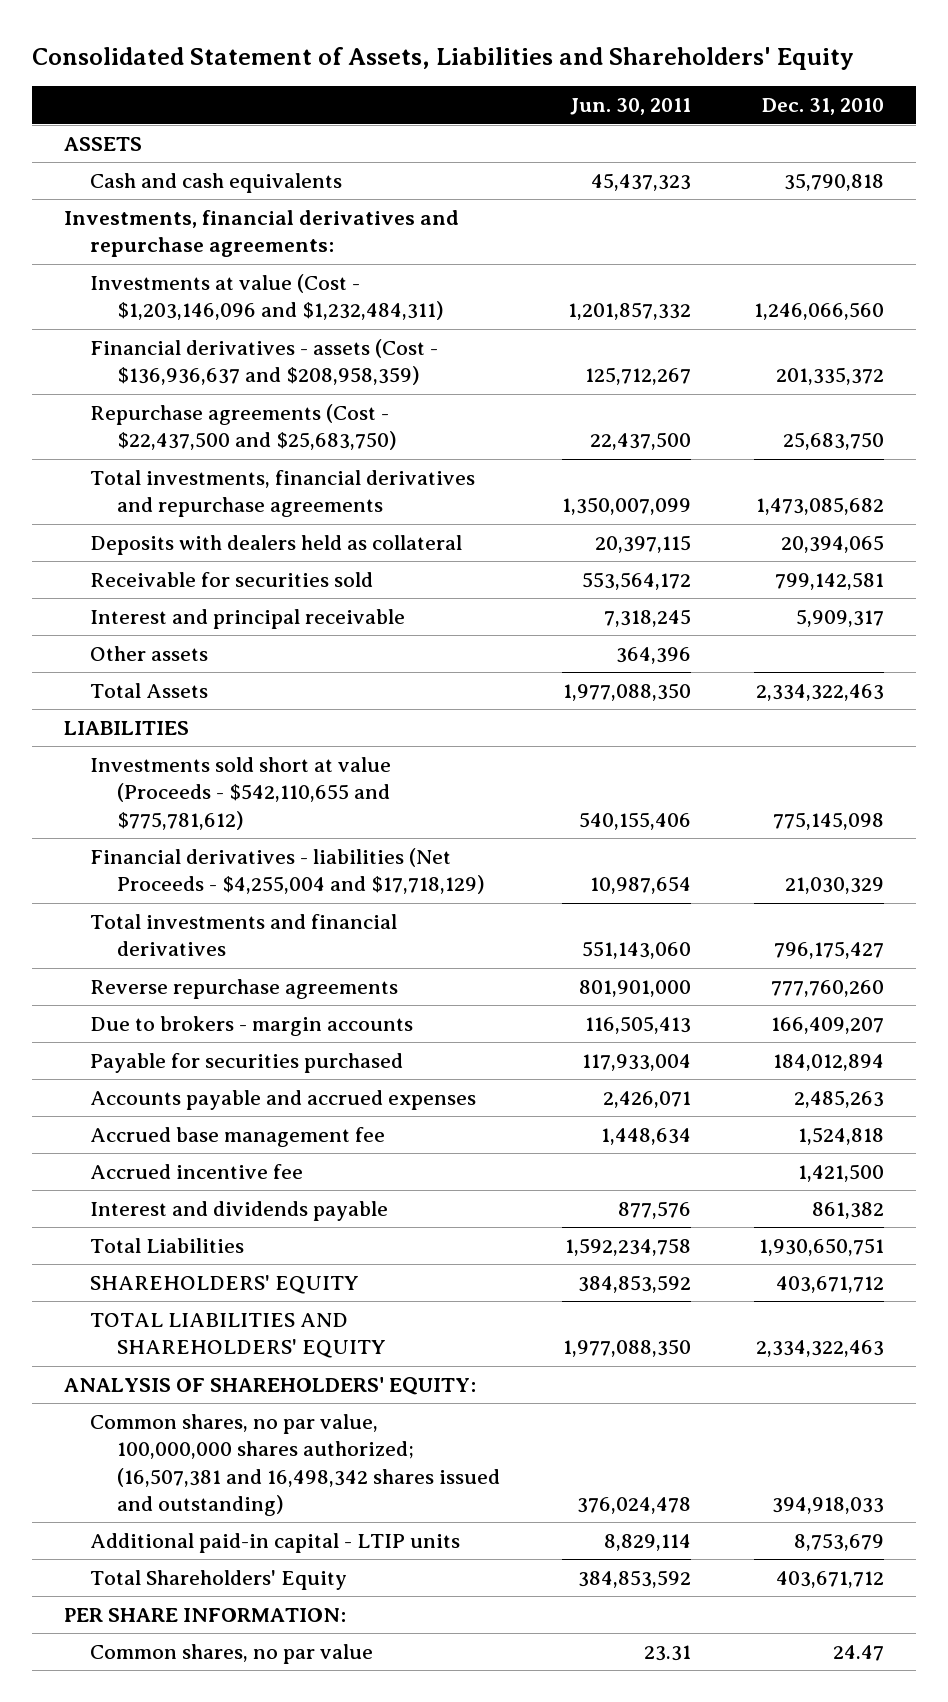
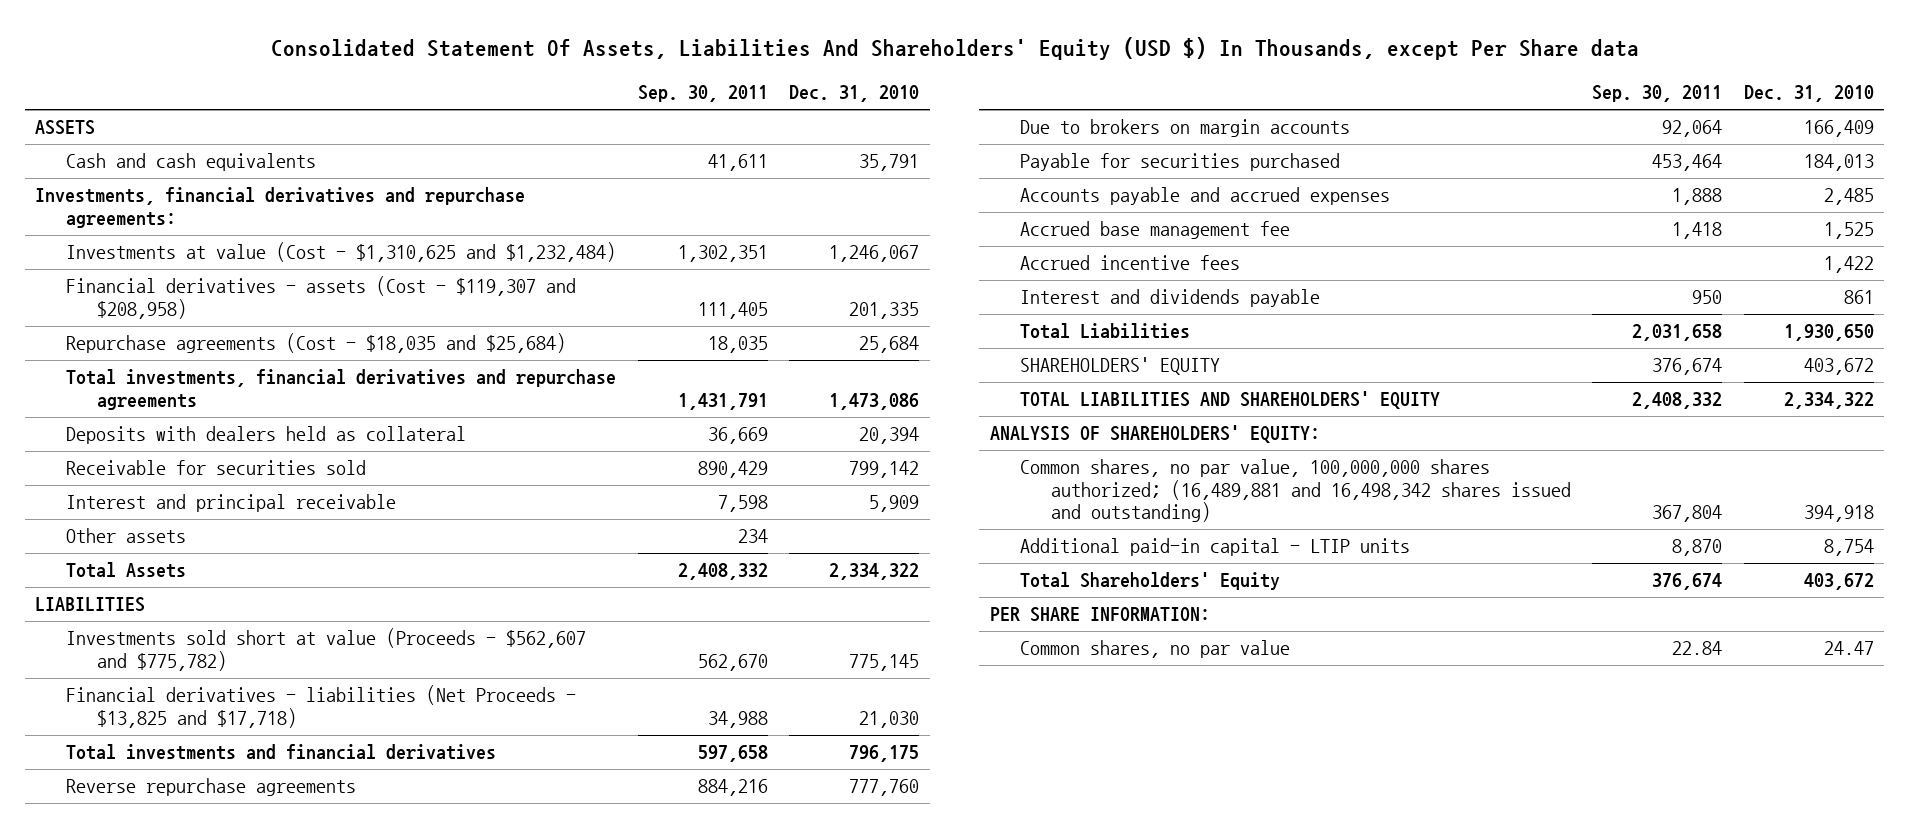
[32,46,855,70] Consolidated Statement of Assets, Liabilities and Shareholders' Equity -> [270,37,1639,61] Consolidated Statement Of Assets, Liabilities And Shareholders' Equity (USD $) In Thousands, except Per Share data
[570,98,692,116] Jun. 30, 2011 -> none
none -> [638,85,769,103] Sep. 30, 2011
[784,172,885,191] 35,790,818 -> [859,154,920,172] 35,791
[90,273,444,321] Investments at value (Cost - $1,203,146,096 and $1,232,484,311) -> [66,242,617,263] Investments at value (Cost - $1,310,625 and $1,232,484)
[754,302,885,321] 1,246,066,560 -> [829,245,920,263] 1,246,067
[90,338,439,386] Financial derivatives - assets (Cost - $136,936,637 and $208,958,359) -> [66,276,577,319] Financial derivatives - assets (Cost - $119,307 and $208,958)
[776,367,885,386] 201,335,372 -> [849,301,920,319] 201,335
[90,403,397,451] Repurchase agreements (Cost - $22,437,500 and $25,683,750) -> [66,333,567,354] Repurchase agreements (Cost - $18,035 and $25,684)
[783,432,885,451] 25,683,750 -> [859,336,920,354] 25,684
[756,497,885,516] 1,473,085,682 -> [829,392,920,410] 1,473,086
[781,534,885,553] 20,394,065 -> [859,427,920,445] 20,394
[775,571,885,590] 799,142,581 -> [849,461,920,479] 799,142
[796,608,885,627] 5,909,317 -> [869,495,920,513] 5,909
[756,683,885,701] 2,334,322,463 -> [829,563,920,581] 2,334,322
[90,756,392,830] Investments sold short at value (Proceeds - $542,110,655 and $775,781,612) -> [66,628,587,671] Investments sold short at value (Proceeds - $562,607 and $775,782)
[773,811,885,830] 775,145,098 -> [849,653,920,671] 775,145
[90,847,485,895] Financial derivatives - liabilities (Net Proceeds - $4,255,004 and $17,718,129) -> [66,685,577,728] Financial derivatives - liabilities (Net Proceeds - $13,825 and $17,718)
[785,877,885,895] 21,030,329 -> [859,710,920,728] 21,030
[774,941,885,960] 796,175,427 -> [849,745,920,763] 796,175
[771,979,885,997] 777,760,260 -> [849,779,920,797] 777,760
[90,1015,414,1036] Due to brokers - margin accounts -> [1020,119,1351,138] Due to brokers on margin accounts
[771,1016,885,1034] 166,409,207 -> [1803,120,1874,138] 166,409
[773,1053,885,1071] 184,012,894 -> [1803,154,1874,172] 184,013
[794,1089,885,1108] 2,485,263 -> [1823,188,1874,206] 2,485
[798,1126,885,1145] 1,524,818 -> [1823,222,1874,240] 1,525
[90,1163,304,1179] Accrued incentive fee -> [1020,255,1241,271] Accrued incentive fees
[798,1163,885,1182] 1,421,500 -> [1823,256,1874,274] 1,422
[812,1201,885,1219] 861,382 -> [1843,290,1874,305] 861
[759,1237,885,1256] 1,930,650,751 -> [1783,324,1874,342] 1,930,650
[776,1275,885,1293] 403,671,712 -> [1803,358,1874,376] 403,672
[756,1340,885,1358] 2,334,322,463 -> [1783,392,1874,410] 2,334,322
[90,1413,500,1516] Common shares, no par value, 100,000,000 shares authorized; (16,507,381 and 16,498,342 shares issued and outstanding) -> [1020,459,1572,523] Common shares, no par value, 100,000,000 shares authorized; (16,489,881 and 16,498,342 shares issued and outstanding)
[772,1496,885,1514] 394,918,033 -> [1803,505,1874,523] 394,918
[794,1532,885,1551] 8,753,679 -> [1823,539,1874,557] 8,754
[776,1570,885,1588] 403,671,712 -> [1803,573,1874,591] 403,672

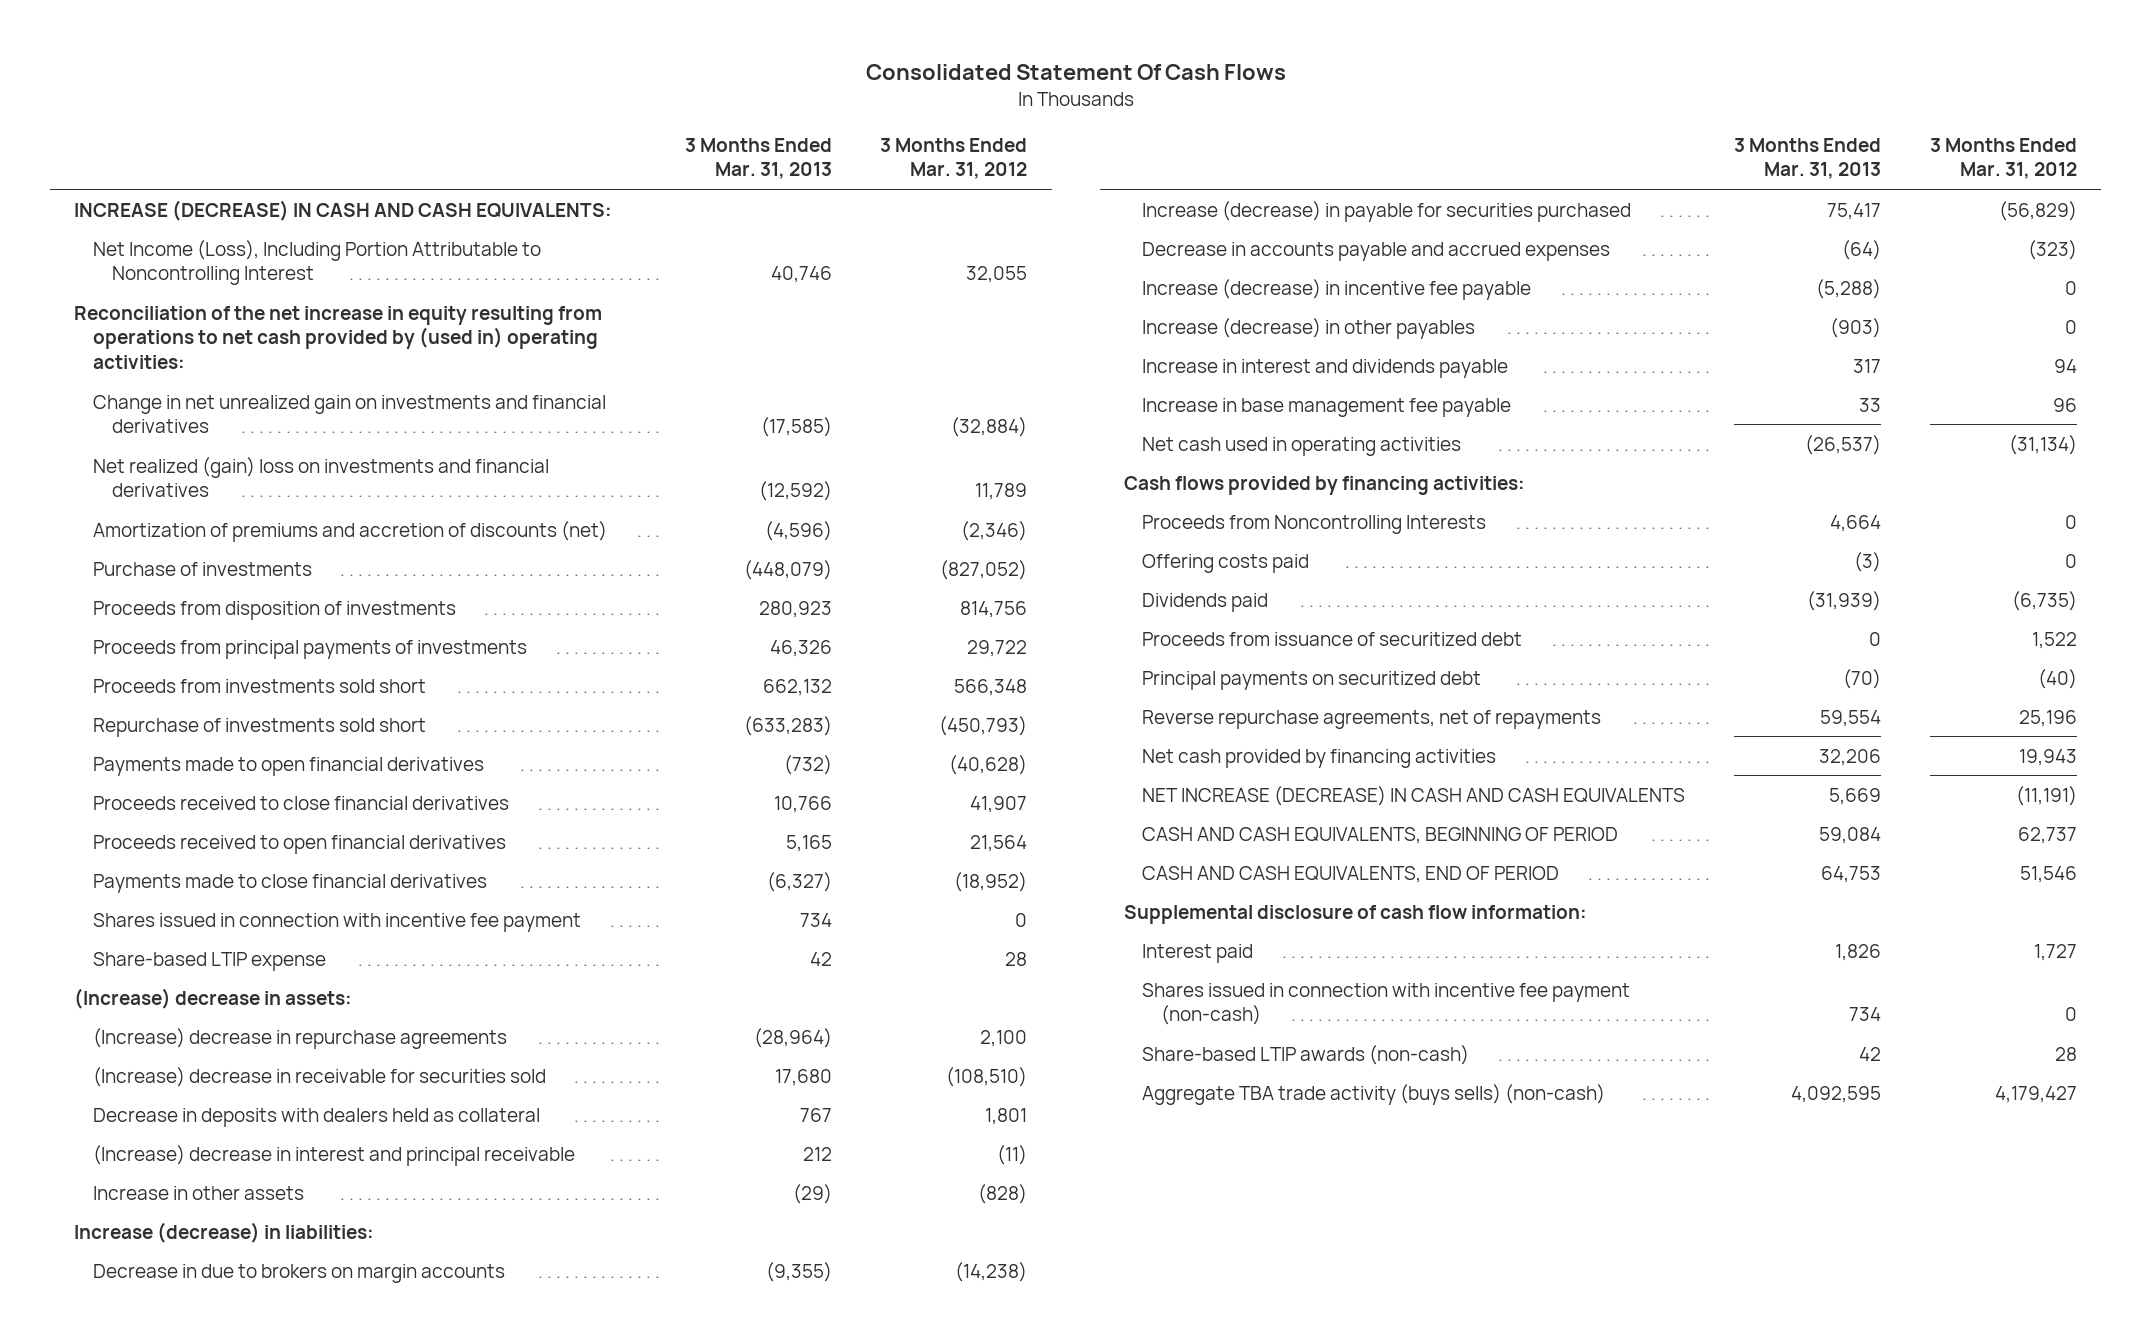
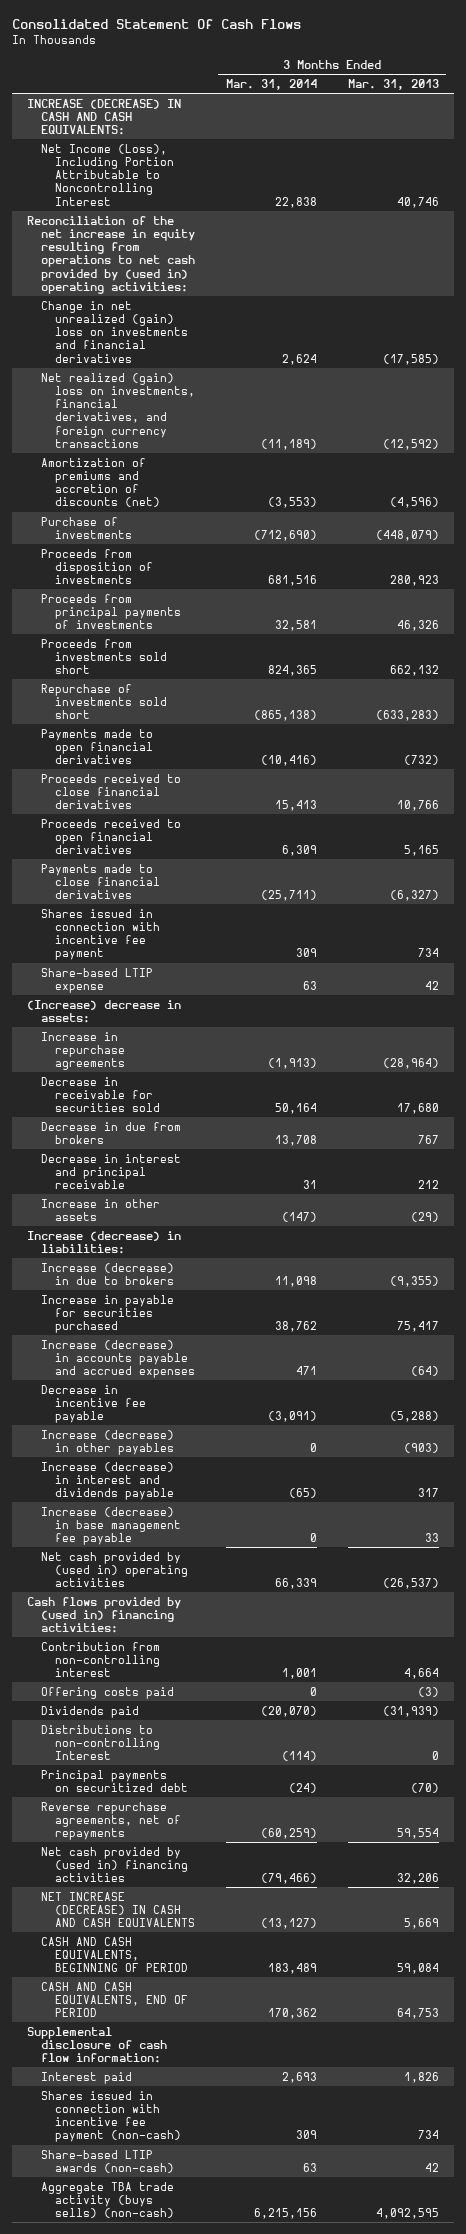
[880,137,1028,180] 3 Months Ended Mar. 31, 2012 -> none
none -> [226,78,318,90] Mar. 31, 2014
[93,394,607,434] Change in net unrealized gain on investments and financial derivatives -> [41,300,189,363] Change in net unrealized (gain) loss on investments and financial derivatives
[93,456,550,498] Net realized (gain) loss on investments and financial derivatives -> [41,372,196,448] Net realized (gain) loss on investments, financial derivatives, and foreign currency transactions
[93,1027,508,1049] (Increase) decrease in repurchase agreements -> [41,1031,126,1071] Increase in repurchase agreements
[93,1066,547,1087] (Increase) decrease in receivable for securities sold -> [41,1076,161,1113] Decrease in receivable for securities sold
[93,1107,541,1127] Decrease in deposits with dealers held as collateral -> [41,1121,182,1144] Decrease in due from brokers
[93,1144,576,1166] (Increase) decrease in interest and principal receivable -> [41,1153,182,1190] Decrease in interest and principal receivable
[93,1263,506,1283] Decrease in due to brokers on margin accounts -> [41,1262,175,1285] Increase (decrease) in due to brokers
[1142,200,1632,222] Increase (decrease) in payable for securities purchased -> [41,1294,175,1334] Increase in payable for securities purchased
[1142,241,1611,261] Decrease in accounts payable and accrued expenses -> [41,1339,196,1379] Increase (decrease) in accounts payable and accrued expenses
[1142,278,1532,300] Increase (decrease) in incentive fee payable -> [41,1384,147,1424] Decrease in incentive fee payable
[1142,358,1509,378] Increase in interest and dividends payable -> [41,1461,175,1501] Increase (decrease) in interest and dividends payable
[1142,397,1512,417] Increase in base management fee payable -> [41,1506,182,1546] Increase (decrease) in base management fee payable
[1142,436,1462,456] Net cash used in operating activities -> [41,1551,189,1588] Net cash provided by (used in) operating activities
[1123,475,1525,495] Cash flows provided by financing activities: -> [27,1596,182,1634] Cash flows provided by (used in) financing activities:
[1142,514,1487,534] Proceeds from Noncontrolling Interests -> [41,1641,161,1678] Contribution from non-controlling interest
[1142,631,1523,646] Proceeds from issuance of securitized debt -> none
none -> [41,1724,161,1761] Distributions to non-controlling Interest
[1142,748,1497,768] Net cash provided by financing activities -> [41,1846,189,1883] Net cash provided by (used in) financing activities

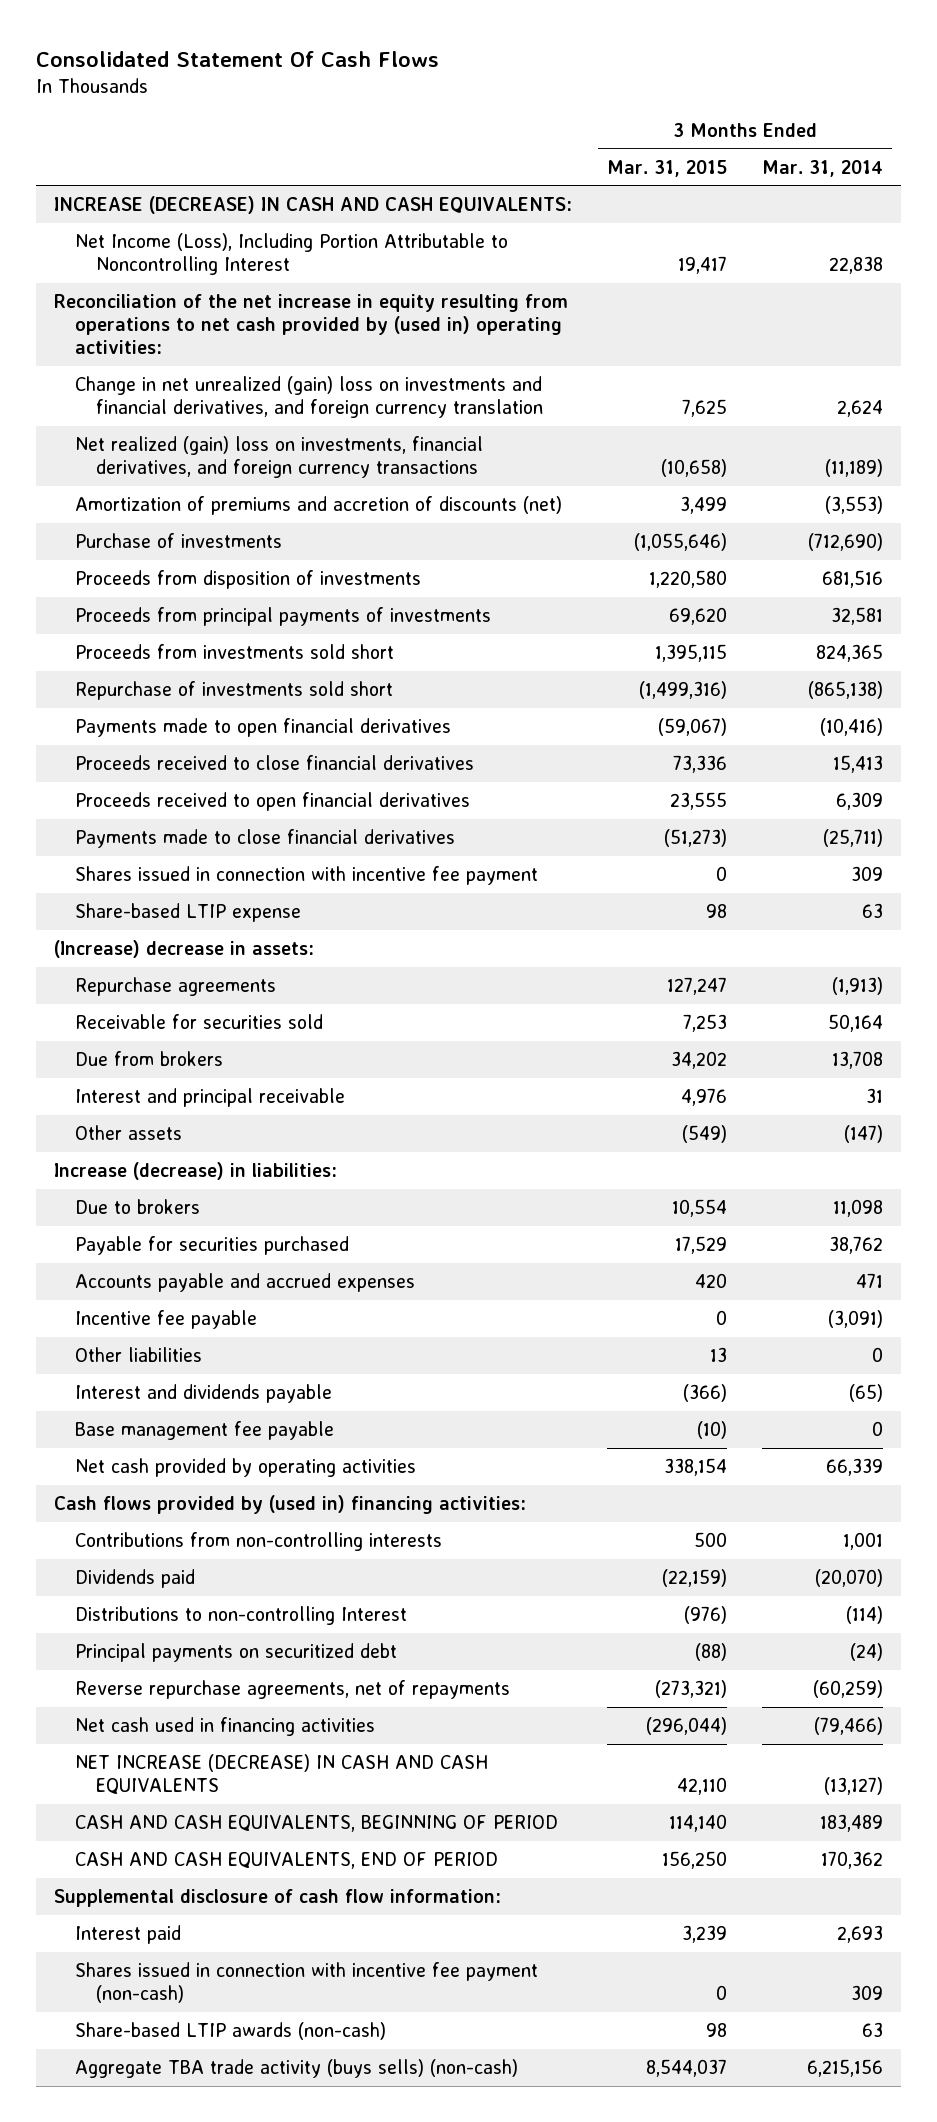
[347,78,439,90] Mar. 31, 2013 -> none
none -> [606,159,727,177] Mar. 31, 2015
[41,300,189,363] Change in net unrealized (gain) loss on investments and financial derivatives -> [75,375,544,419] Change in net unrealized (gain) loss on investments and financial derivatives, and foreign currency translation
[41,1031,126,1071] Increase in repurchase agreements -> [75,976,277,996] Repurchase agreements
[41,1076,161,1113] Decrease in receivable for securities sold -> [75,1013,324,1029] Receivable for securities sold
[41,1121,182,1144] Decrease in due from brokers -> [75,1050,224,1066] Due from brokers
[41,1153,182,1190] Decrease in interest and principal receivable -> [75,1087,346,1107] Interest and principal receivable
[41,1198,161,1221] Increase in other assets -> [75,1124,183,1140] Other assets
[41,1262,175,1285] Increase (decrease) in due to brokers -> [75,1198,201,1214] Due to brokers
[41,1294,175,1334] Increase in payable for securities purchased -> [75,1235,350,1255] Payable for securities purchased
[41,1339,196,1379] Increase (decrease) in accounts payable and accrued expenses -> [75,1272,416,1292] Accounts payable and accrued expenses
[41,1384,147,1424] Decrease in incentive fee payable -> [75,1309,258,1329] Incentive fee payable
[41,1429,175,1455] Increase (decrease) in other payables -> [75,1346,203,1362] Other liabilities
[41,1461,175,1501] Increase (decrease) in interest and dividends payable -> [75,1383,333,1403] Interest and dividends payable
[41,1506,182,1546] Increase (decrease) in base management fee payable -> [75,1420,335,1440] Base management fee payable
[41,1551,189,1588] Net cash provided by (used in) operating activities -> [75,1457,417,1477] Net cash provided by operating activities
[41,1686,175,1699] Offering costs paid -> none
[41,1641,161,1678] Contribution from non-controlling interest -> [75,1531,443,1551] Contributions from non-controlling interests
[41,1846,189,1883] Net cash provided by (used in) financing activities -> [75,1716,376,1736] Net cash used in financing activities

